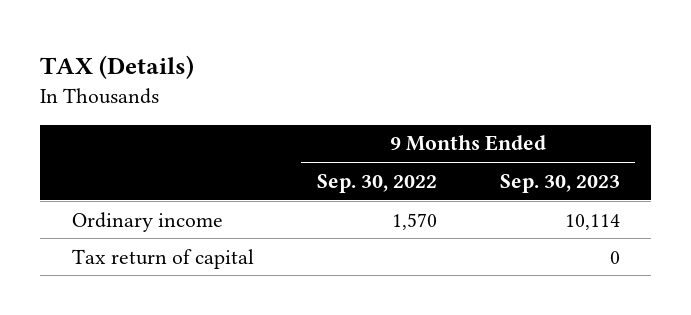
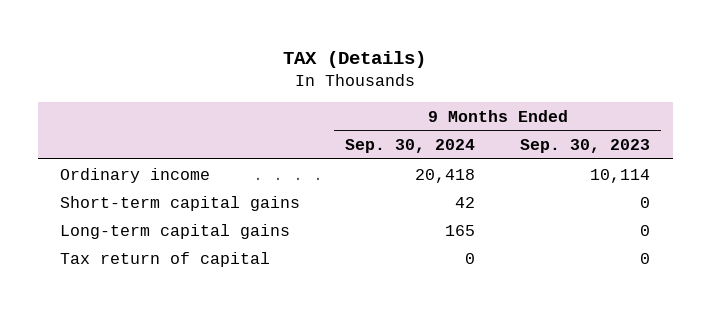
[316,173,437,193] Sep. 30, 2022 -> none
none -> [345,139,476,154] Sep. 30, 2024
none -> [60,195,301,211] Short-term capital gains
none -> [60,223,291,239] Long-term capital gains

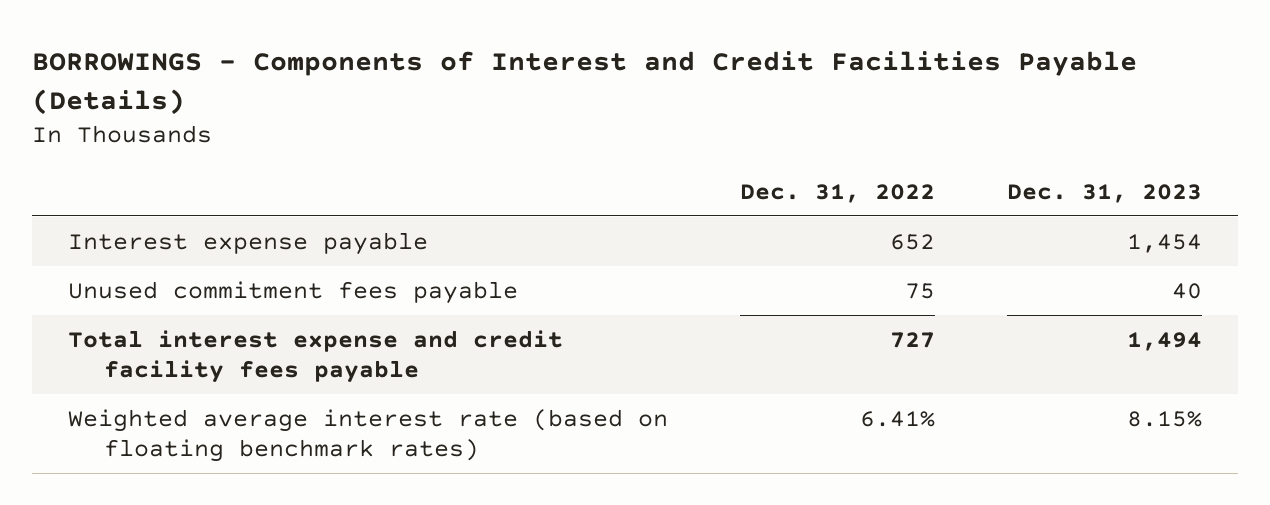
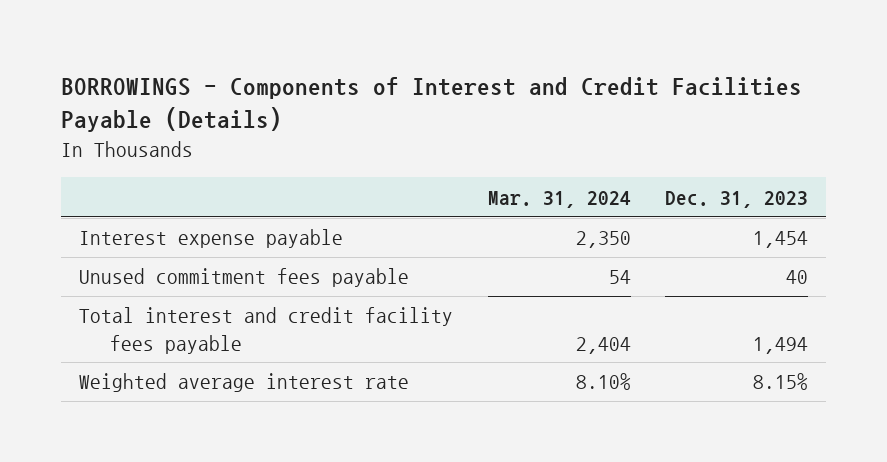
[739,183,935,203] Dec. 31, 2022 -> none
none -> [487,190,631,208] Mar. 31, 2024
[67,329,563,384] Total interest expense and credit facility fees payable -> [78,307,453,354] Total interest and credit facility fees payable
[67,408,668,463] Weighted average interest rate (based on floating benchmark rates) -> [78,373,409,393] Weighted average interest rate

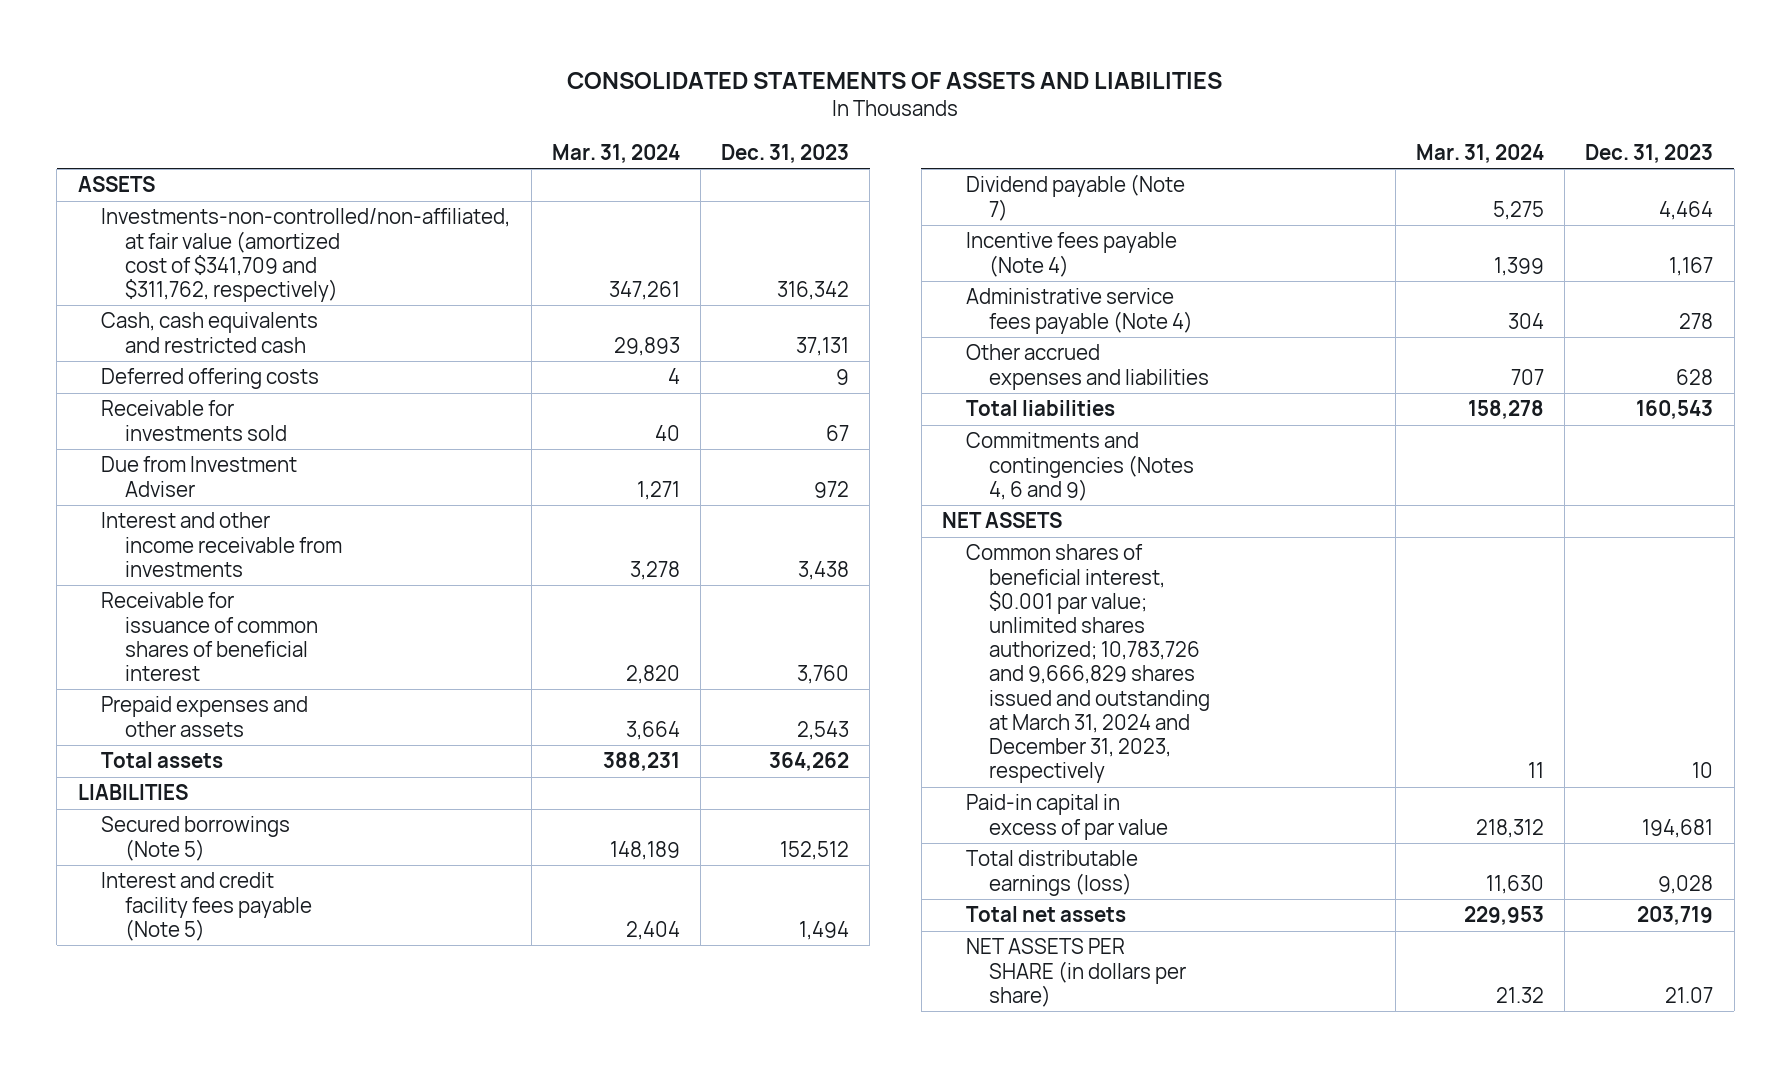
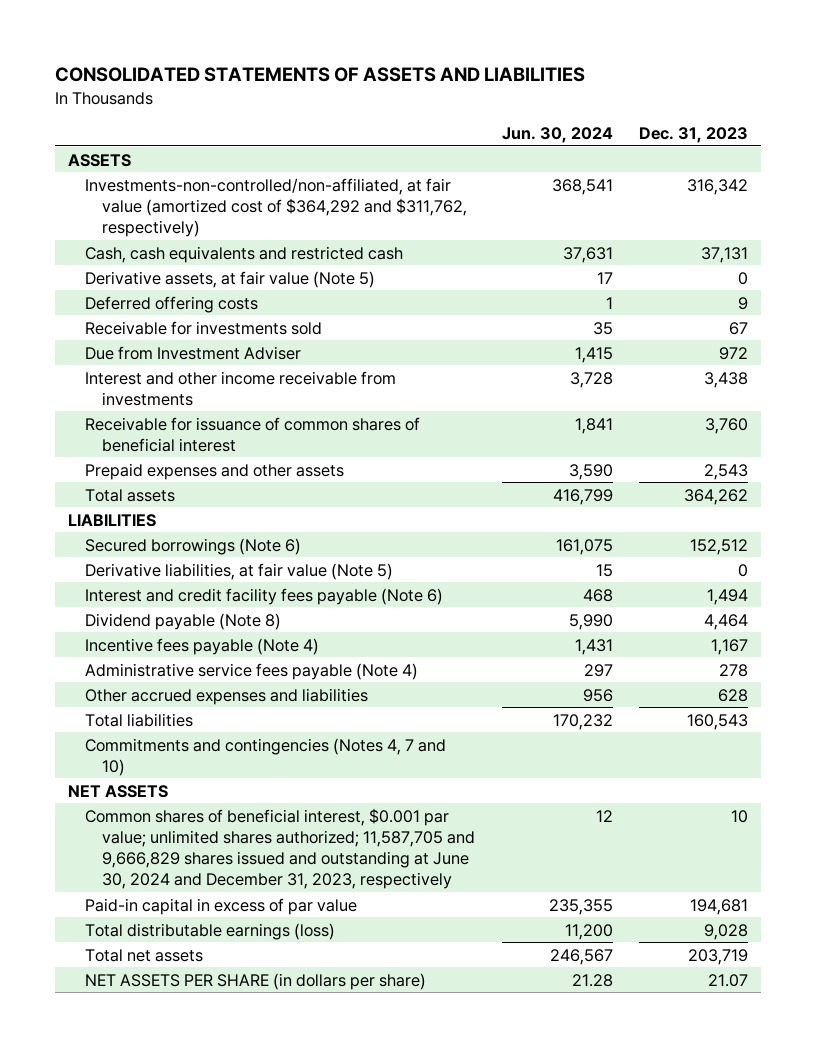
[551,144,680,164] Mar. 31, 2024 -> none
none -> [501,126,613,143] Jun. 30, 2024
[101,208,511,302] Investments-non-controlled/non-affiliated, at fair value (amortized cost of $341,709 and $311,762, respectively) -> [85,177,468,237] Investments-non-controlled/non-affiliated, at fair value (amortized cost of $364,292 and $311,762, respectively)
none -> [85,270,376,288] Derivative assets, at fair value (Note 5)
[101,816,291,861] Secured borrowings (Note 5) -> [85,537,302,555] Secured borrowings (Note 6)
none -> [85,562,394,580] Derivative liabilities, at fair value (Note 5)
[101,872,313,941] Interest and credit facility fees payable (Note 5) -> [85,587,444,605] Interest and credit facility fees payable (Note 6)
[965,174,1185,221] Dividend payable (Note 7) -> [85,612,282,630] Dividend payable (Note 8)
[965,432,1195,501] Commitments and contingencies (Notes 4, 6 and 9) -> [85,737,447,776] Commitments and contingencies (Notes 4, 7 and 10)
[965,544,1211,784] Common shares of beneficial interest, $0.001 par value; unlimited shares authorized; 10,783,726 and 9,666,829 shares issued and outstanding at March 31, 2024 and December 31, 2023, respectively -> [85,807,476,889] Common shares of beneficial interest, $0.001 par value; unlimited shares authorized; 11,587,705 and 9,666,829 shares issued and outstanding at June 30, 2024 and December 31, 2023, respectively

